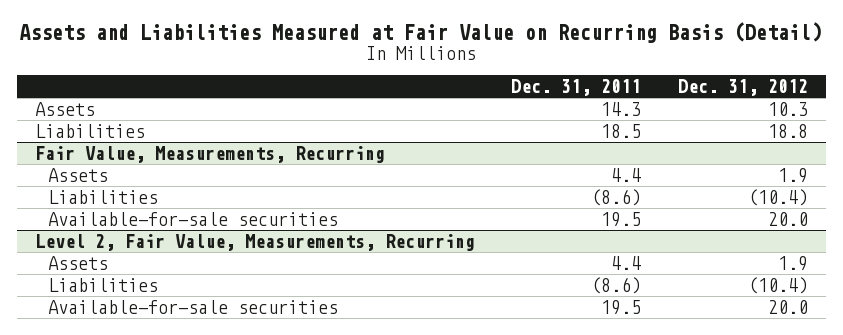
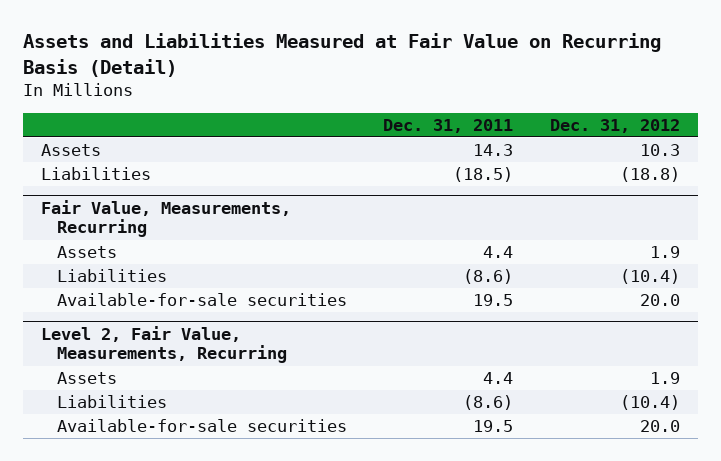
[601,123,642,138] 18.5 -> [453,167,514,183] (18.5)
[767,123,808,138] 18.8 -> [619,167,680,183] (18.8)

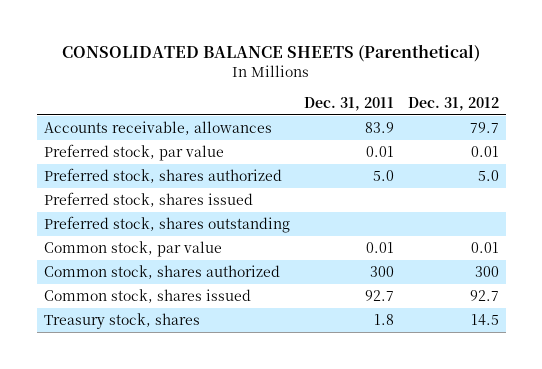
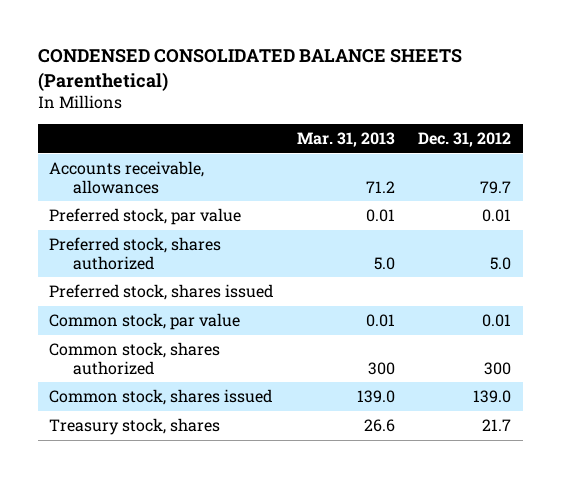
[62,44,481,63] CONSOLIDATED BALANCE SHEETS (Parenthetical) -> [37,49,462,91] CONDENSED CONSOLIDATED BALANCE SHEETS (Parenthetical)
[303,96,394,111] Dec. 31, 2011 -> none
none -> [296,131,395,147] Mar. 31, 2013
[43,216,290,234] Preferred stock, shares outstanding -> none
[469,290,499,302] 92.7 -> [473,389,512,403] 139.0
[470,314,499,326] 14.5 -> [482,418,512,431] 21.7

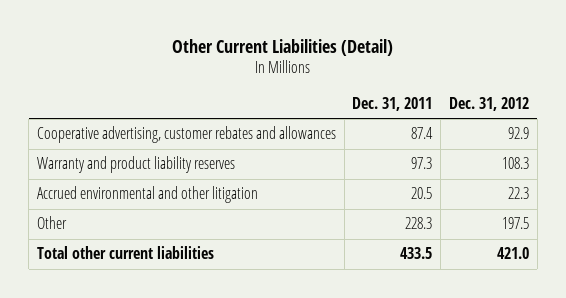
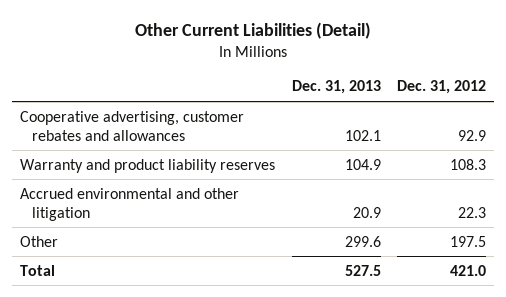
[352,96,433,111] Dec. 31, 2011 -> none
none -> [291,80,381,95] Dec. 31, 2013
[37,246,215,260] Total other current liabilities -> [20,264,56,276] Total

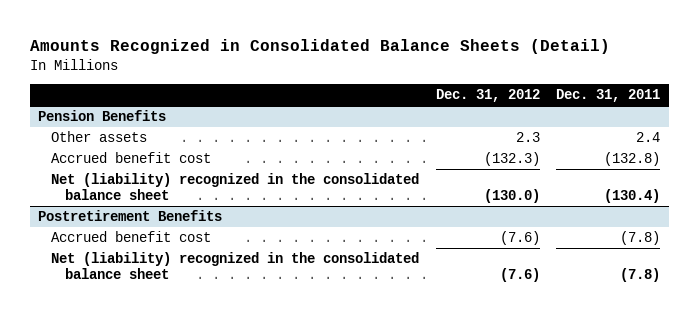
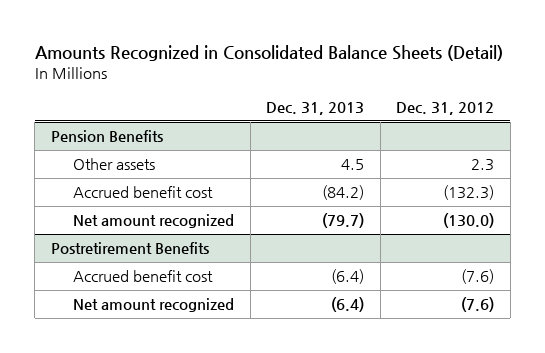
[556,89,661,103] Dec. 31, 2011 -> none
none -> [266,101,365,115] Dec. 31, 2013
[51,173,420,201] Net (liability) recognized in the consolidated balance sheet -> [73,214,235,229] Net amount recognized
[51,252,420,280] Net (liability) recognized in the consolidated balance sheet -> [73,298,235,313] Net amount recognized

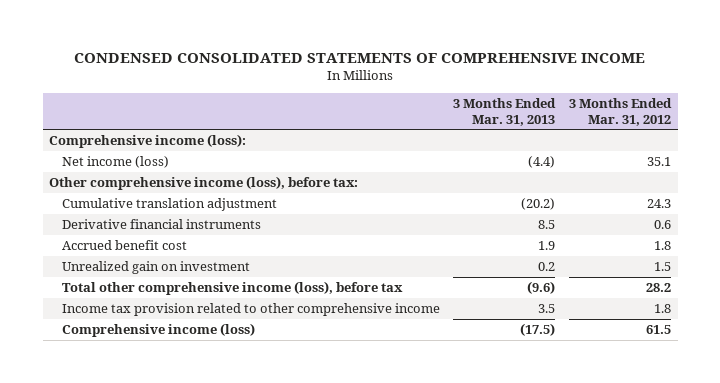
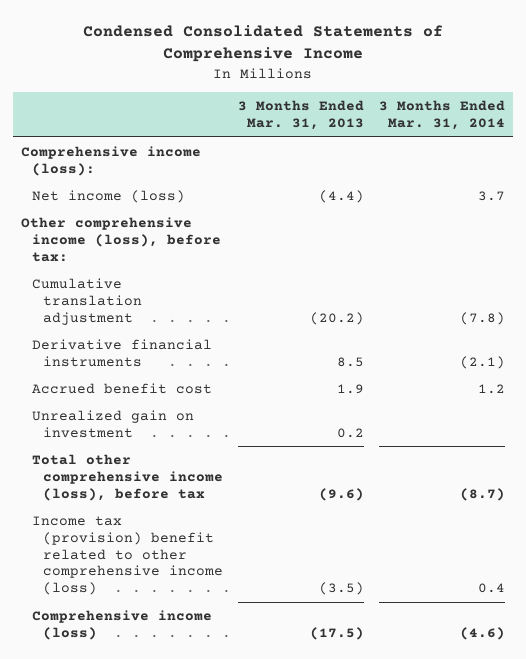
[74,52,646,63] CONDENSED CONSOLIDATED STATEMENTS OF COMPREHENSIVE INCOME -> [83,24,444,63] Condensed Consolidated Statements of Comprehensive Income
[568,98,672,126] 3 Months Ended Mar. 31, 2012 -> none
none -> [379,100,506,131] 3 Months Ended Mar. 31, 2014
[61,303,440,317] Income tax provision related to other comprehensive income -> [31,515,223,596] Income tax (provision) benefit related to other comprehensive income (loss)
[538,304,556,314] 3.5 -> [319,582,365,596] (3.5)

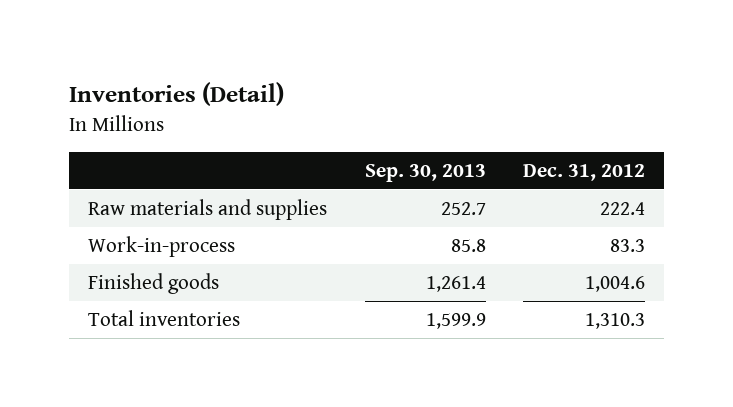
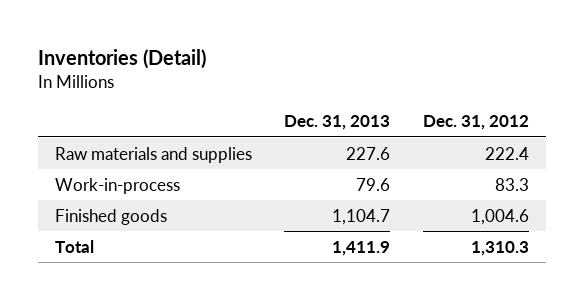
[364,163,486,182] Sep. 30, 2013 -> none
none -> [284,114,391,130] Dec. 31, 2013
[87,310,240,327] Total inventories -> [54,239,94,253] Total

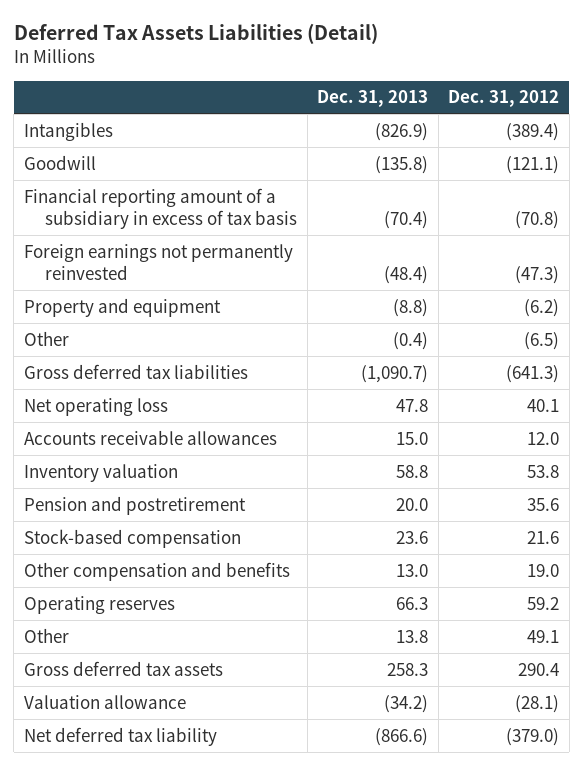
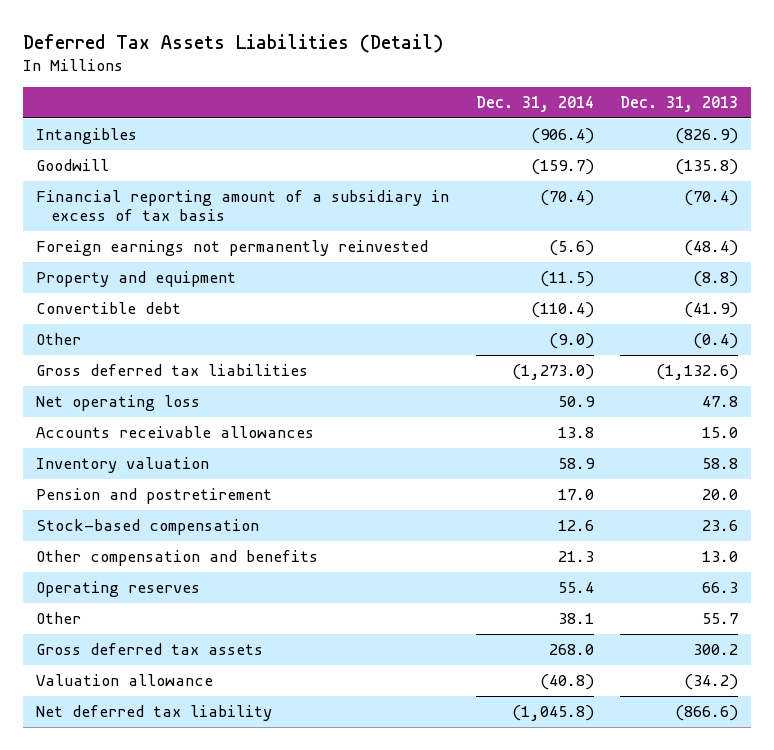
[448,90,560,108] Dec. 31, 2012 -> none
none -> [475,95,594,112] Dec. 31, 2014
none -> [36,301,182,314] Convertible debt
[361,364,429,383] (1,090.7) -> [655,363,738,380] (1,132.6)
[396,629,429,643] 13.8 -> [701,612,738,624] 55.7
[387,662,429,676] 258.3 -> [692,643,738,655] 300.2

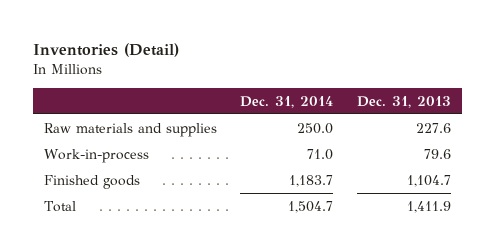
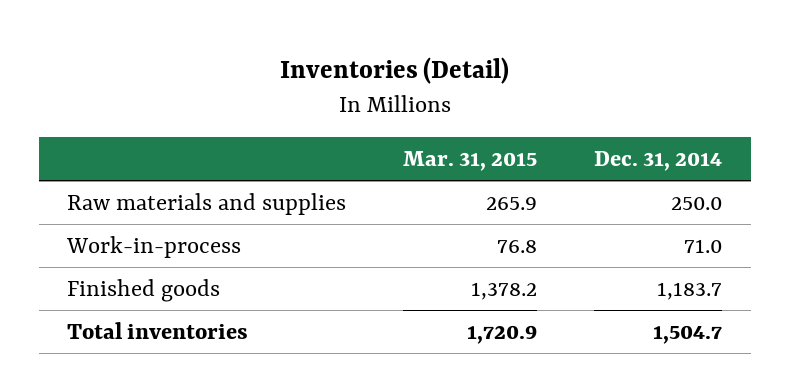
[356,95,451,108] Dec. 31, 2013 -> none
none -> [403,150,538,171] Mar. 31, 2015
[44,200,77,212] Total -> [67,321,249,339] Total inventories

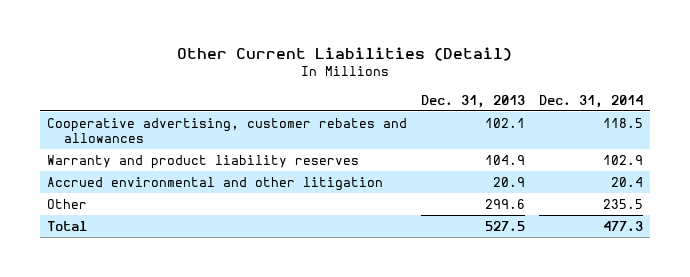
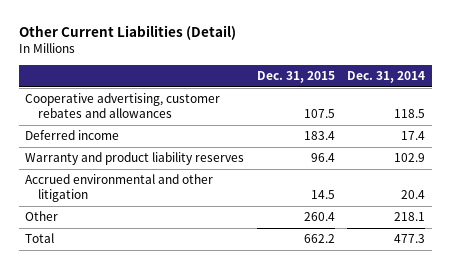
[420,94,525,108] Dec. 31, 2013 -> none
none -> [256,70,335,83] Dec. 31, 2015
none -> [24,130,119,141] Deferred income
[602,198,643,209] 235.5 -> [394,212,426,222] 218.1

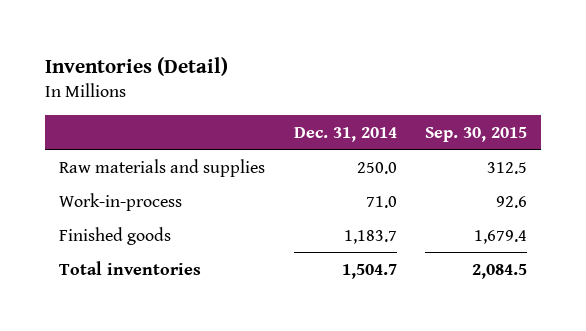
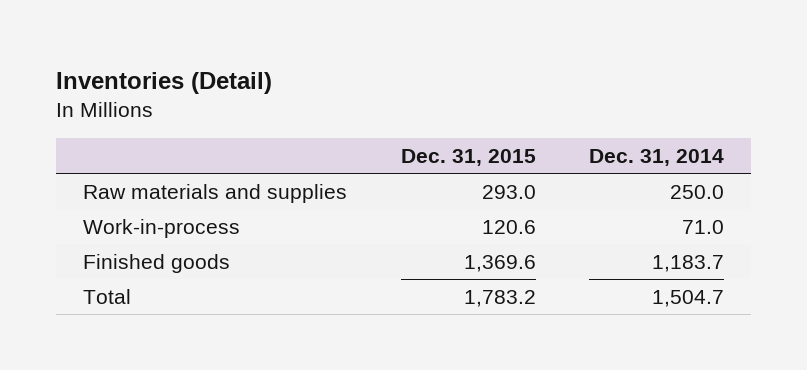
[425,126,528,142] Sep. 30, 2015 -> none
none -> [400,148,536,166] Dec. 31, 2015
[58,260,201,275] Total inventories -> [83,288,132,304] Total

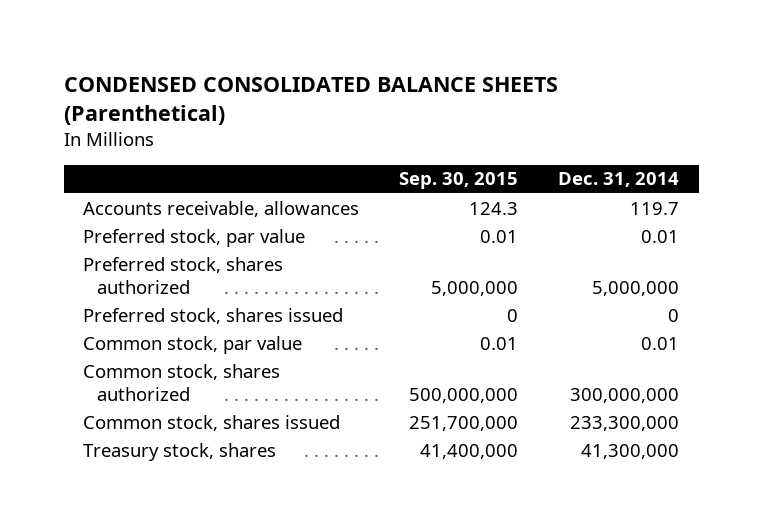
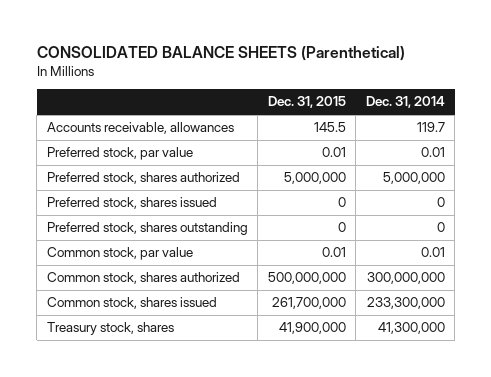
[63,77,558,126] CONDENSED CONSOLIDATED BALANCE SHEETS (Parenthetical) -> [36,45,405,61] CONSOLIDATED BALANCE SHEETS (Parenthetical)
[399,172,519,190] Sep. 30, 2015 -> none
none -> [267,96,346,109] Dec. 31, 2015
none -> [46,222,248,236] Preferred stock, shares outstanding

